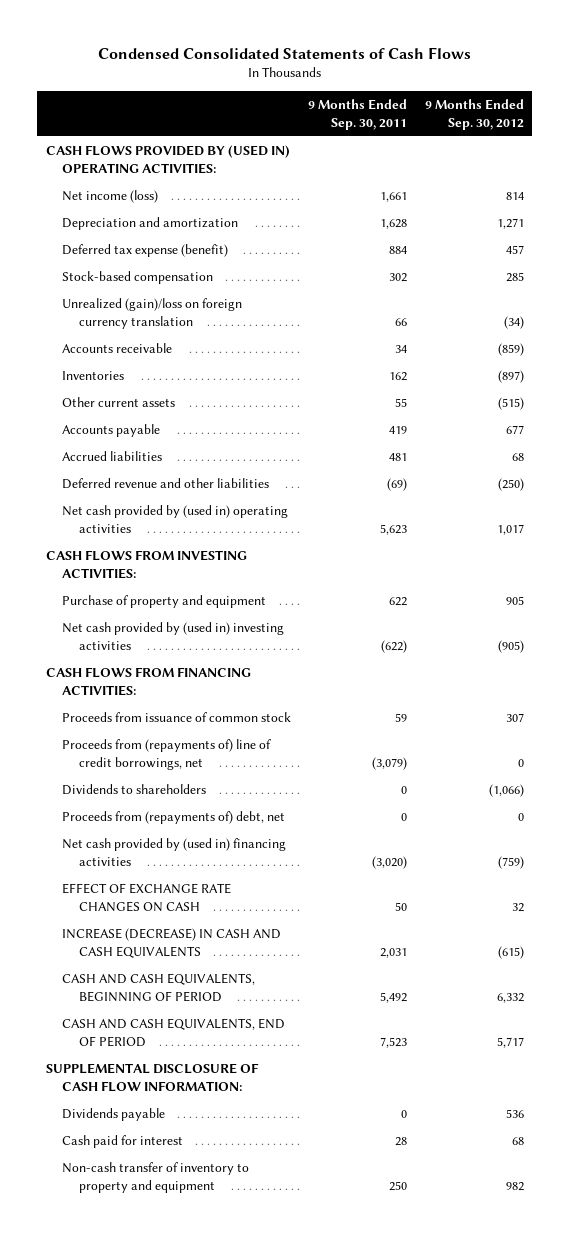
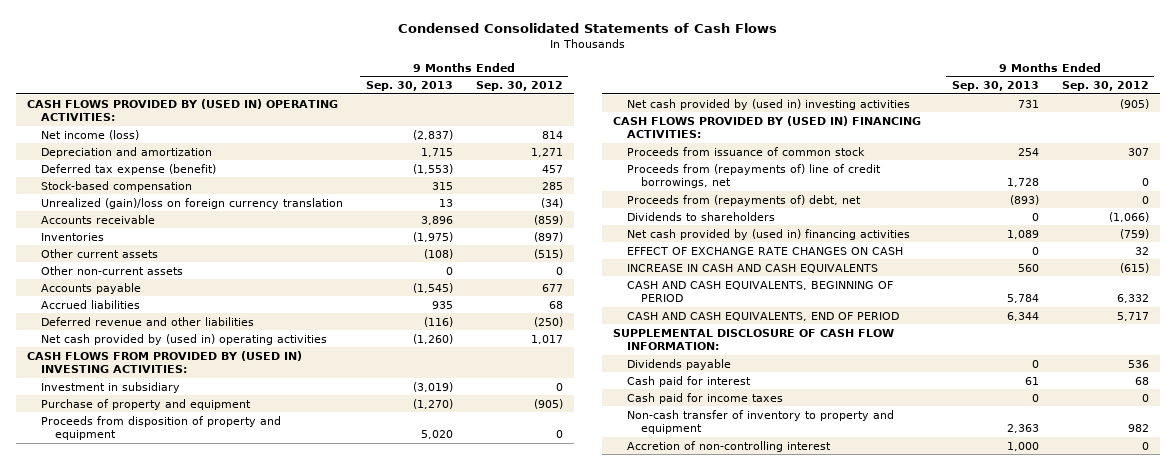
[308,98,408,130] 9 Months Ended Sep. 30, 2011 -> none
none -> [365,81,453,92] Sep. 30, 2013
none -> [40,265,183,275] Other non-current assets
[45,549,247,579] CASH FLOWS FROM INVESTING ACTIVITIES: -> [27,350,303,374] CASH FLOWS FROM PROVIDED BY (USED IN) INVESTING ACTIVITIES:
none -> [40,381,180,393] Investment in subsidiary
[505,595,524,605] 905 -> [533,398,563,409] (905)
none -> [40,415,281,441] Proceeds from disposition of property and equipment
[45,666,251,696] CASH FLOWS FROM FINANCING ACTIVITIES: -> [613,115,922,139] CASH FLOWS PROVIDED BY (USED IN) FINANCING ACTIVITIES:
[62,783,207,795] Dividends to shareholders -> [627,211,776,221] Dividends to shareholders
[62,927,282,958] INCREASE (DECREASE) IN CASH AND CASH EQUIVALENTS -> [627,263,879,273] INCREASE IN CASH AND CASH EQUIVALENTS
none -> [627,392,784,404] Cash paid for income taxes
none -> [627,440,832,452] Accretion of non-controlling interest

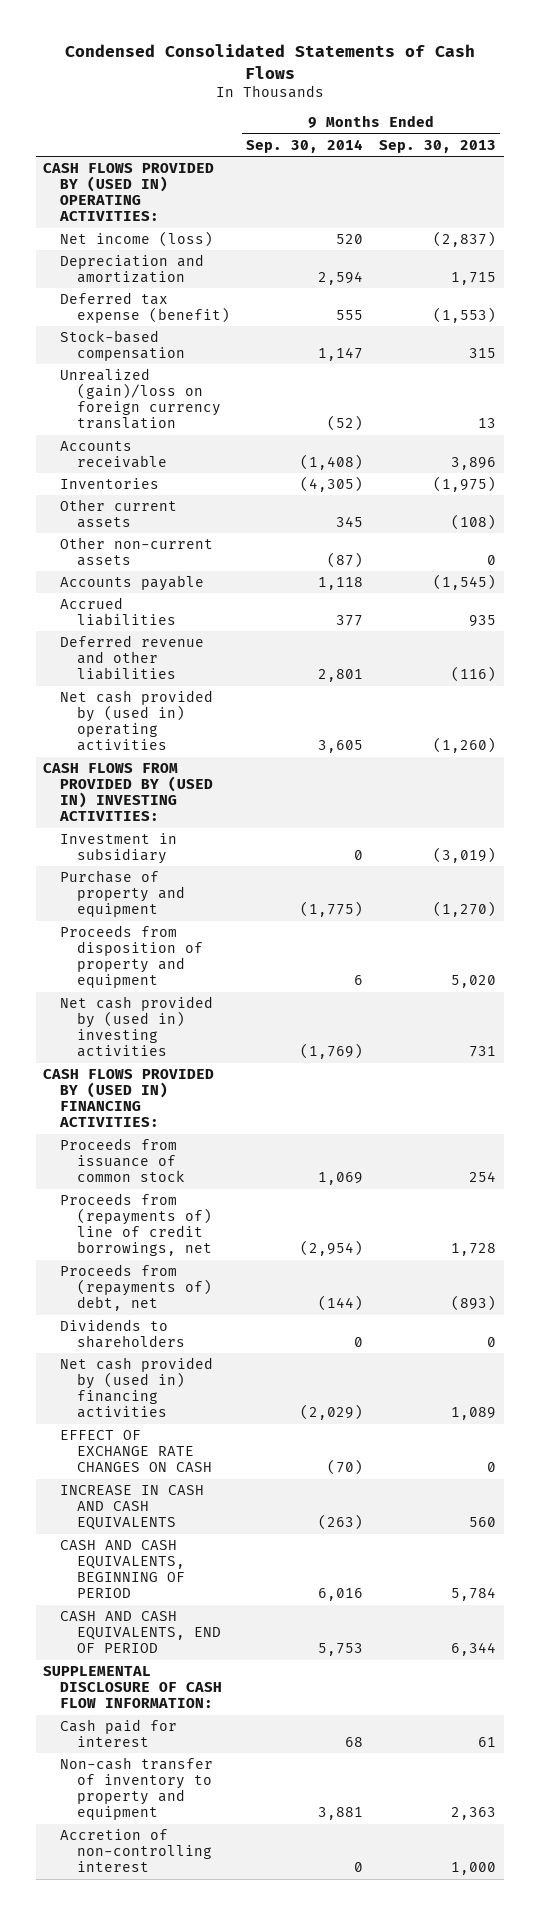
[475,81,563,92] Sep. 30, 2012 -> none
none -> [246,138,364,153] Sep. 30, 2014
[627,358,732,370] Dividends payable -> none
[627,392,784,404] Cash paid for income taxes -> none

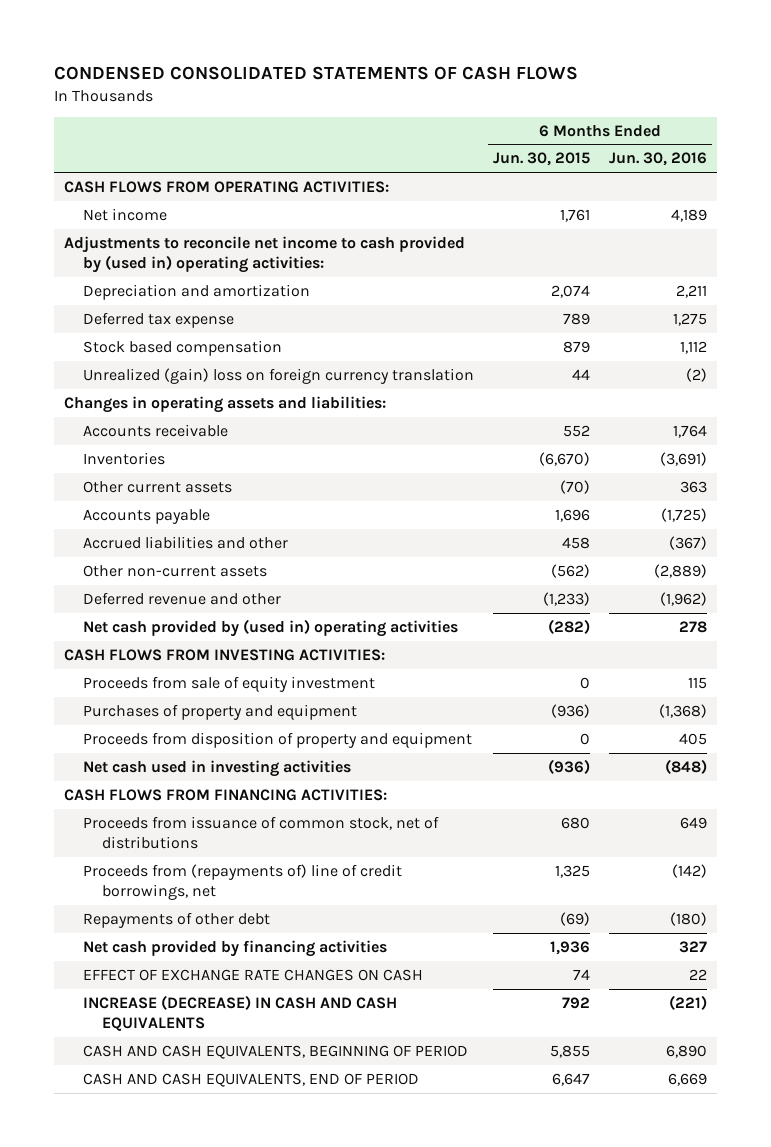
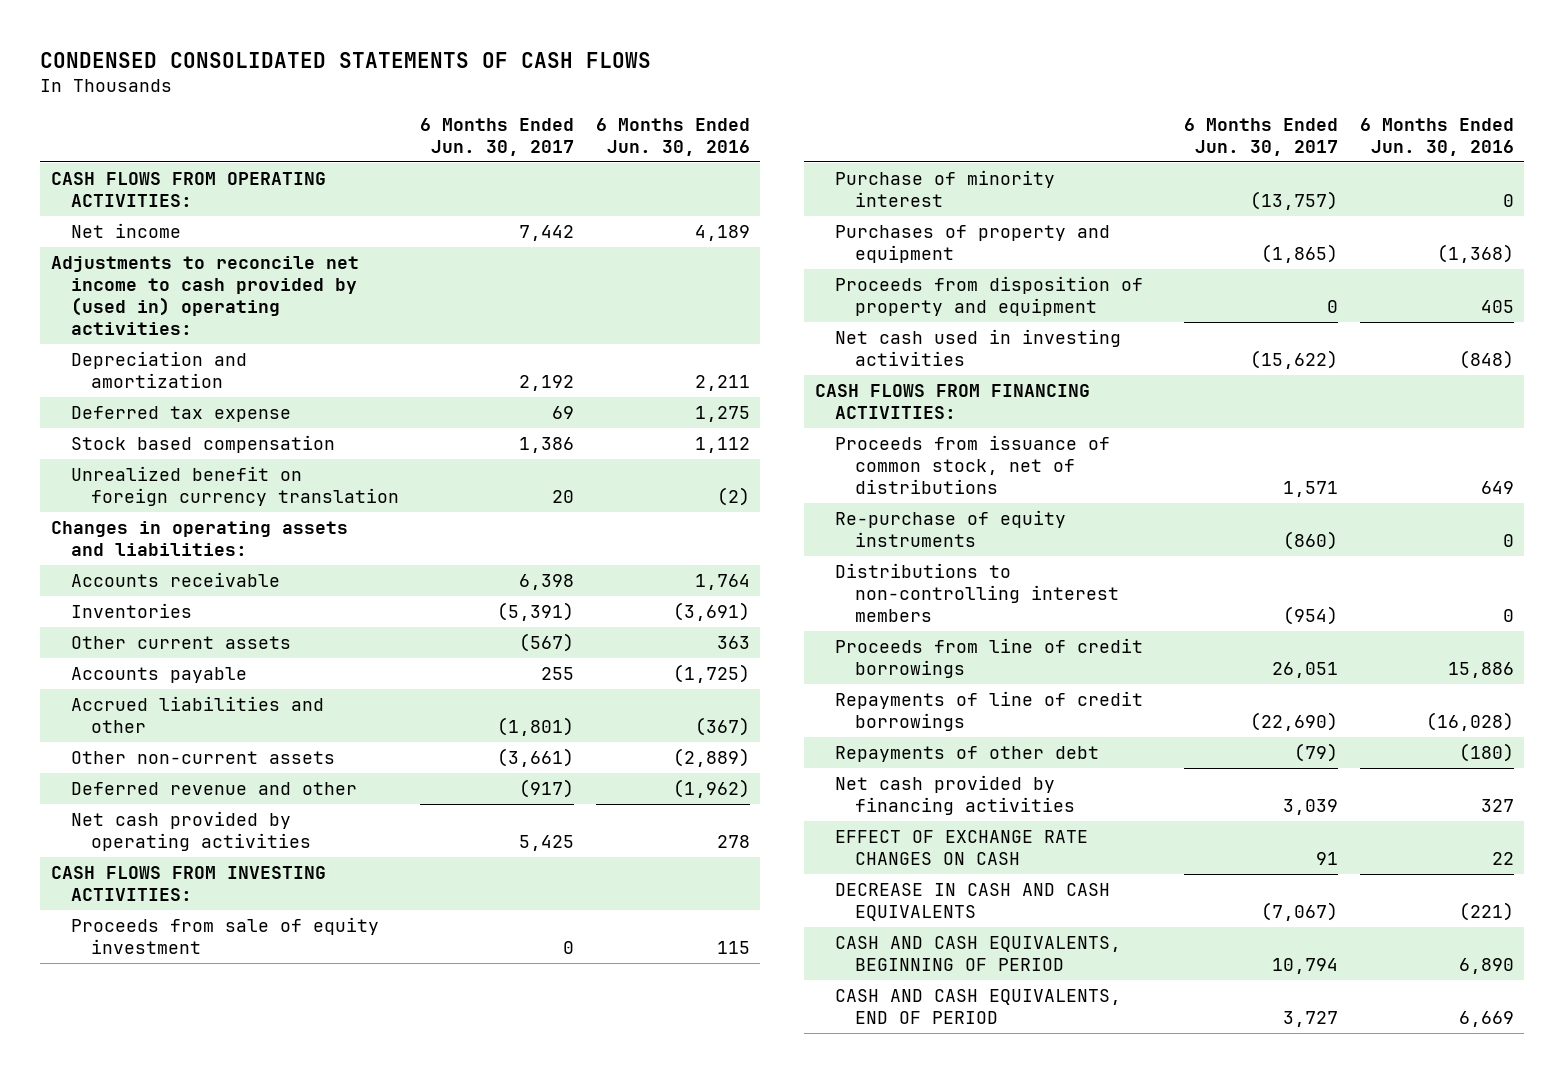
[492,152,590,167] Jun. 30, 2015 -> none
none -> [420,117,575,157] 6 Months Ended Jun. 30, 2017
[82,367,474,384] Unrealized (gain) loss on foreign currency translation -> [71,465,400,506] Unrealized benefit on foreign currency translation
[82,618,458,637] Net cash provided by (used in) operating activities -> [71,810,312,851] Net cash provided by operating activities
none -> [835,169,1056,207] Purchase of minority interest
none -> [835,509,1067,547] Re-purchase of equity instruments
none -> [835,562,1120,622] Distributions to non-controlling interest members
[82,863,402,901] Proceeds from (repayments of) line of credit borrowings, net -> [835,637,1144,678] Proceeds from line of credit borrowings
[672,863,708,878] (142) -> [1447,661,1514,678] 15,886
none -> [835,690,1144,731] Repayments of line of credit borrowings
[82,994,397,1032] INCREASE (DECREASE) IN CASH AND CASH EQUIVALENTS -> [835,882,1111,921] DECREASE IN CASH AND CASH EQUIVALENTS

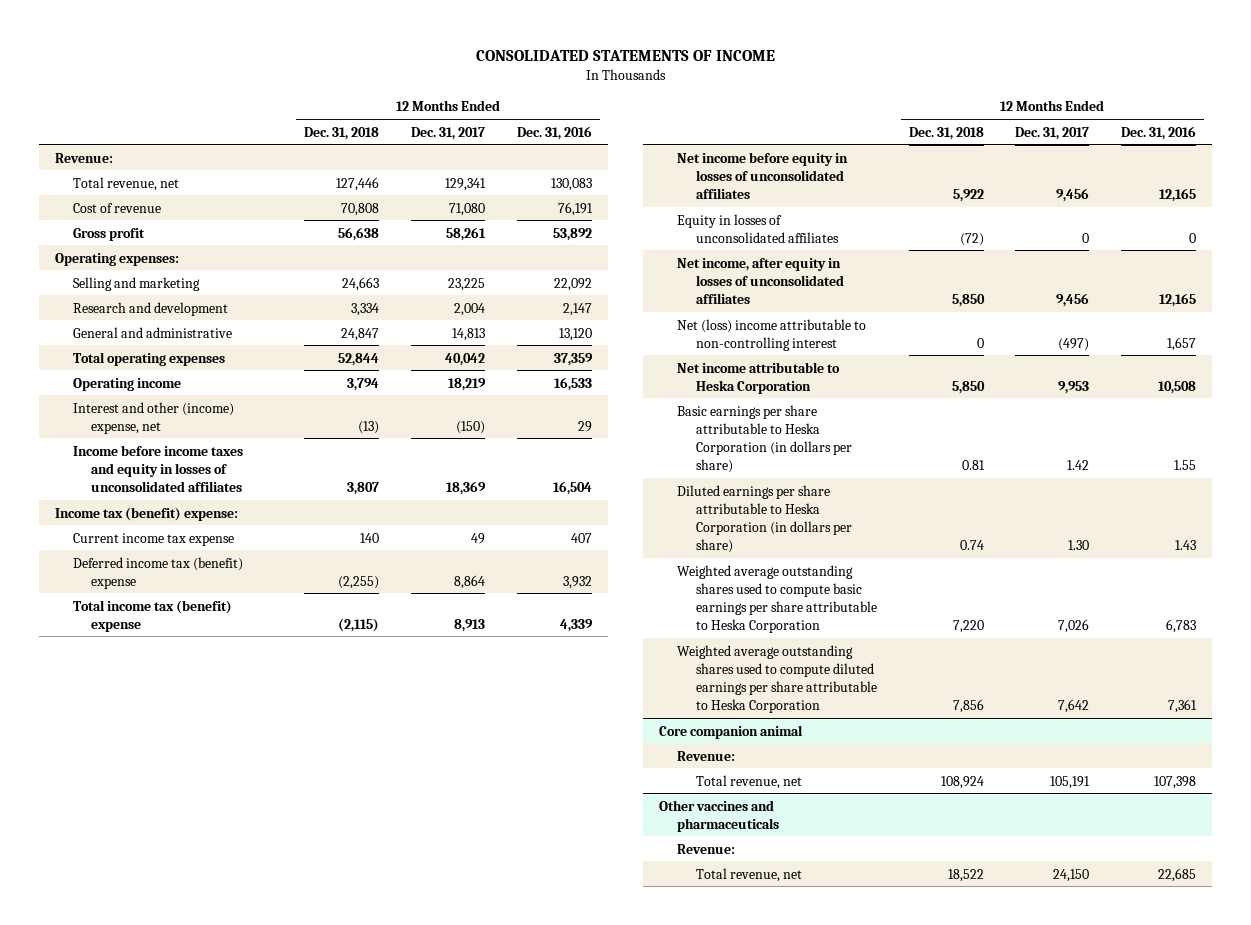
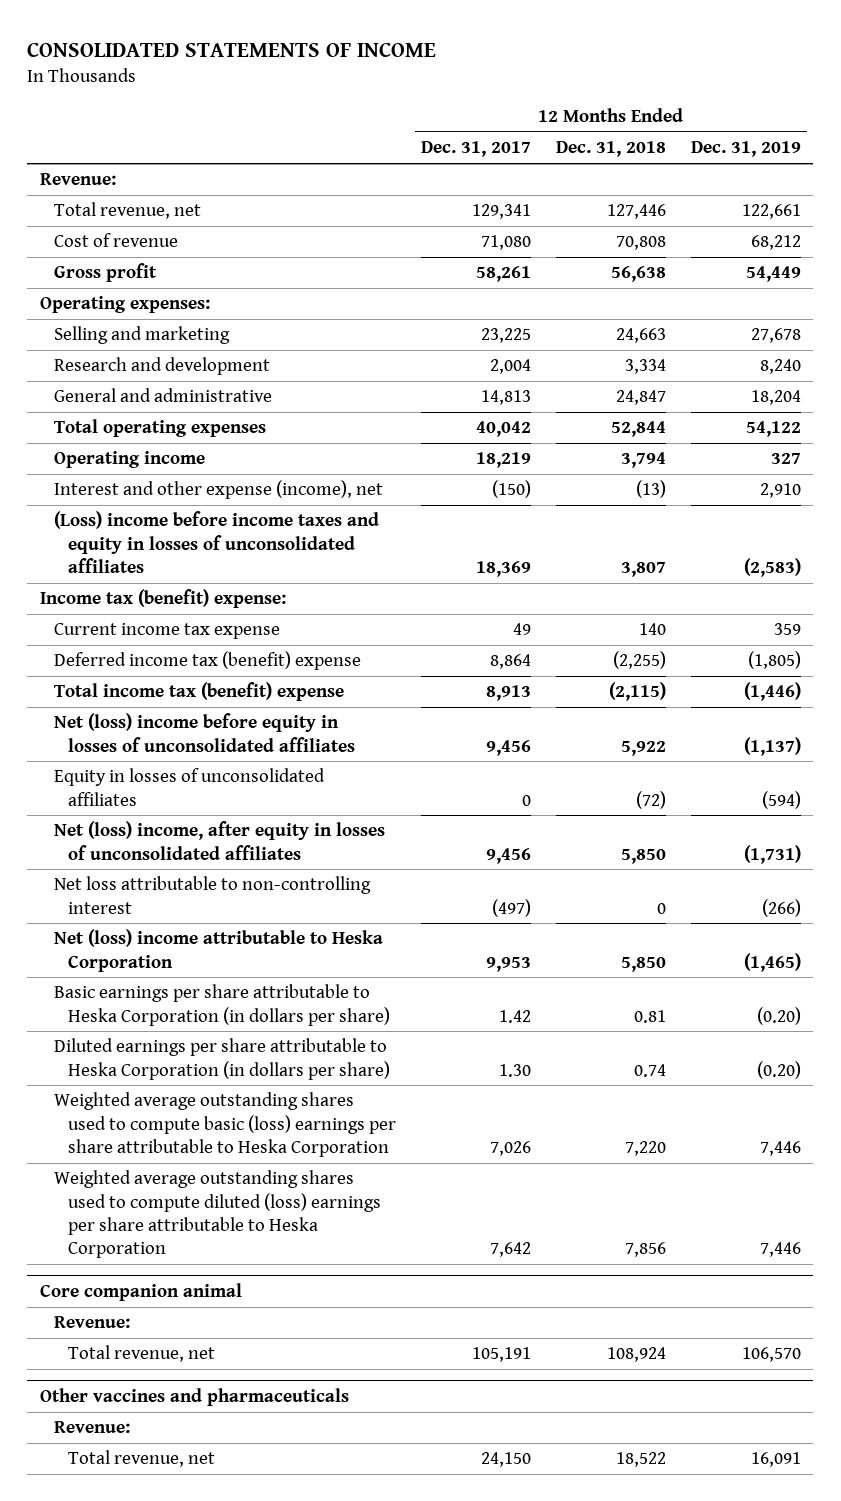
[516,125,592,140] Dec. 31, 2016 -> none
none -> [690,141,801,158] Dec. 31, 2019
[72,401,234,434] Interest and other (income) expense, net -> [53,480,383,500] Interest and other expense (income), net
[72,444,243,492] Income before income taxes and equity in losses of unconsolidated affiliates -> [53,511,379,573] (Loss) income before income taxes and equity in losses of unconsolidated affiliates
[677,151,849,199] Net income before equity in losses of unconsolidated affiliates -> [53,713,356,752] Net (loss) income before equity in losses of unconsolidated affiliates
[677,257,844,304] Net income, after equity in losses of unconsolidated affiliates -> [53,821,385,860] Net (loss) income, after equity in losses of unconsolidated affiliates
[677,318,867,351] Net (loss) income attributable to non-controlling interest -> [53,876,371,914] Net loss attributable to non-controlling interest
[677,361,841,394] Net income attributable to Heska Corporation -> [53,929,383,972] Net (loss) income attributable to Heska Corporation
[677,564,877,633] Weighted average outstanding shares used to compute basic earnings per share attributable to Heska Corporation -> [53,1092,397,1157] Weighted average outstanding shares used to compute basic (loss) earnings per share attributable to Heska Corporation
[677,644,877,713] Weighted average outstanding shares used to compute diluted earnings per share attributable to Heska Corporation -> [53,1170,382,1259] Weighted average outstanding shares used to compute diluted (loss) earnings per share attributable to Heska Corporation

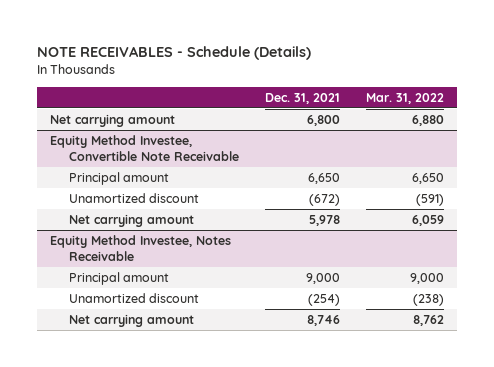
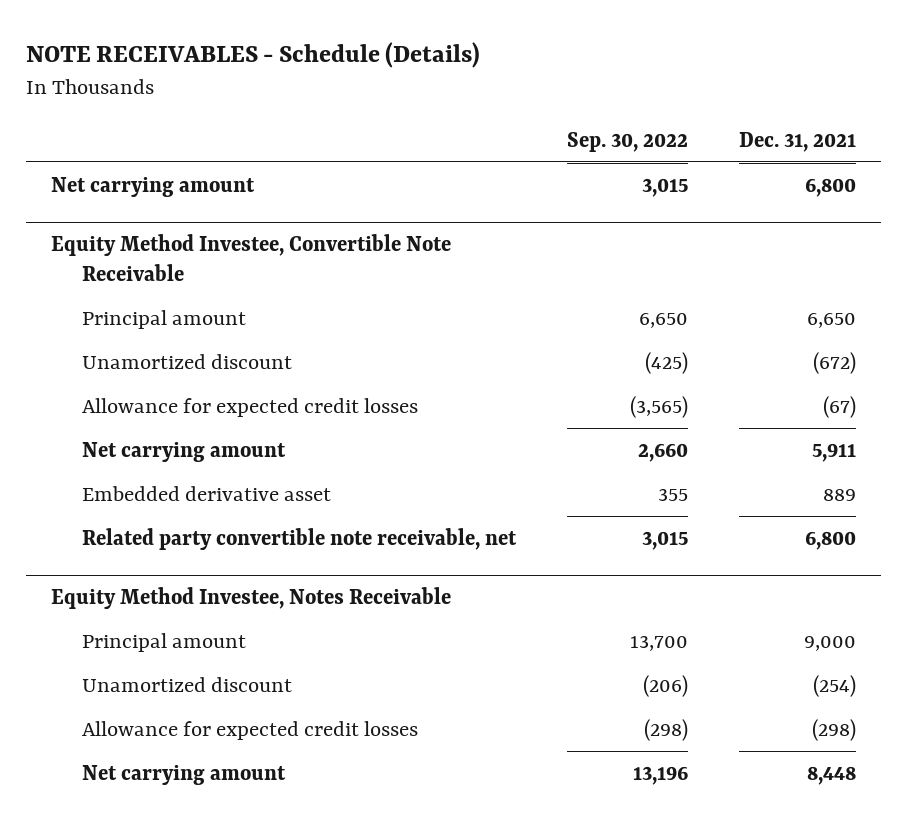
[366,92,445,104] Mar. 31, 2022 -> none
none -> [566,131,688,152] Sep. 30, 2022
none -> [82,397,419,417] Allowance for expected credit losses
[309,214,341,226] 5,978 -> [811,442,856,462] 5,911
none -> [82,485,332,501] Embedded derivative asset
none -> [82,527,518,550] Related party convertible note receivable, net
none -> [82,720,419,740] Allowance for expected credit losses
[307,314,341,326] 8,746 -> [806,765,856,785] 8,448

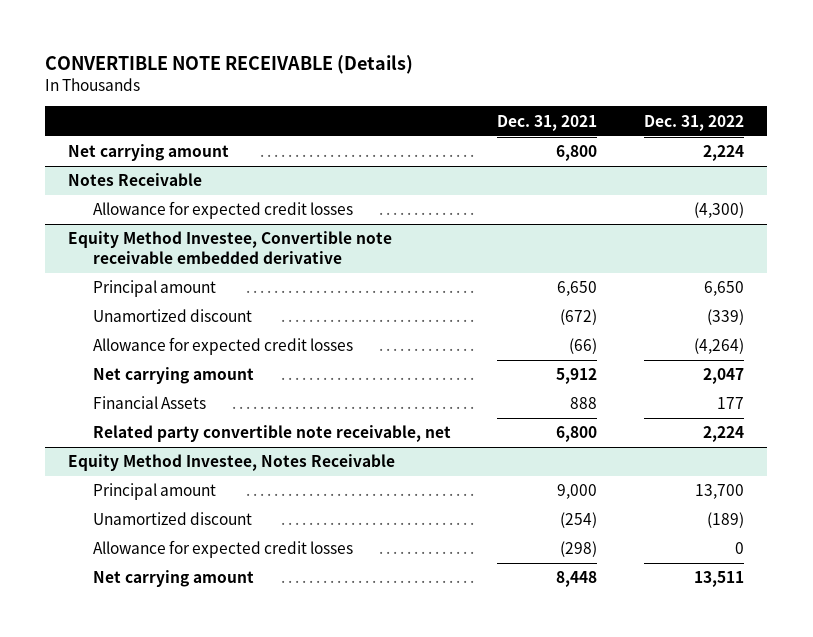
[25,42,480,69] NOTE RECEIVABLES - Schedule (Details) -> [45,54,414,74] CONVERTIBLE NOTE RECEIVABLE (Details)
[566,131,688,152] Sep. 30, 2022 -> none
none -> [644,114,745,131] Dec. 31, 2022
none -> [68,173,203,187] Notes Receivable
none -> [92,201,353,220] Allowance for expected credit losses
[50,233,451,282] Equity Method Investee, Convertible Note Receivable -> [68,231,393,264] Equity Method Investee, Convertible note receivable embedded derivative
[822,395,856,418] (67) -> [569,338,598,355] (66)
[811,442,856,462] 5,911 -> [556,368,598,385] 5,912
[82,485,332,501] Embedded derivative asset -> [92,396,206,410] Financial Assets
[822,488,856,501] 889 -> [570,397,598,410] 888

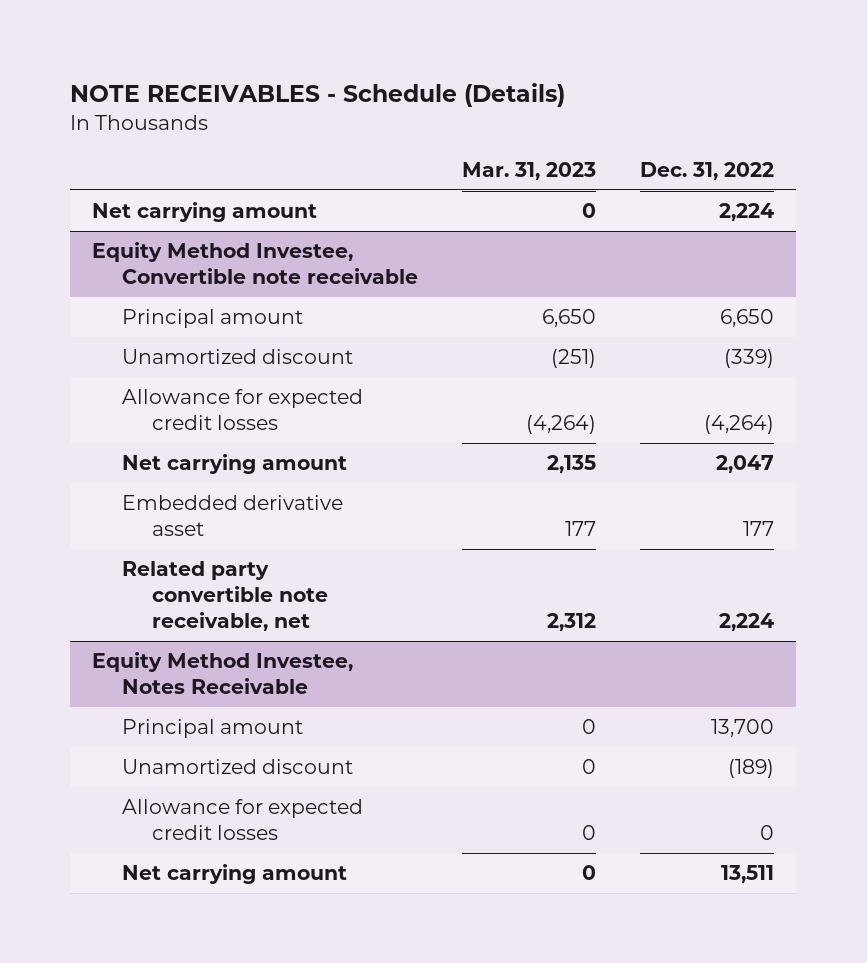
[45,54,414,74] CONVERTIBLE NOTE RECEIVABLE (Details) -> [70,82,566,107] NOTE RECEIVABLES - Schedule (Details)
[497,114,598,131] Dec. 31, 2021 -> none
none -> [462,162,597,181] Mar. 31, 2023
[68,173,203,187] Notes Receivable -> none
[92,201,353,220] Allowance for expected credit losses -> none
[68,231,393,264] Equity Method Investee, Convertible note receivable embedded derivative -> [92,242,419,285] Equity Method Investee, Convertible note receivable
[92,396,206,410] Financial Assets -> [122,495,344,537] Embedded derivative asset

